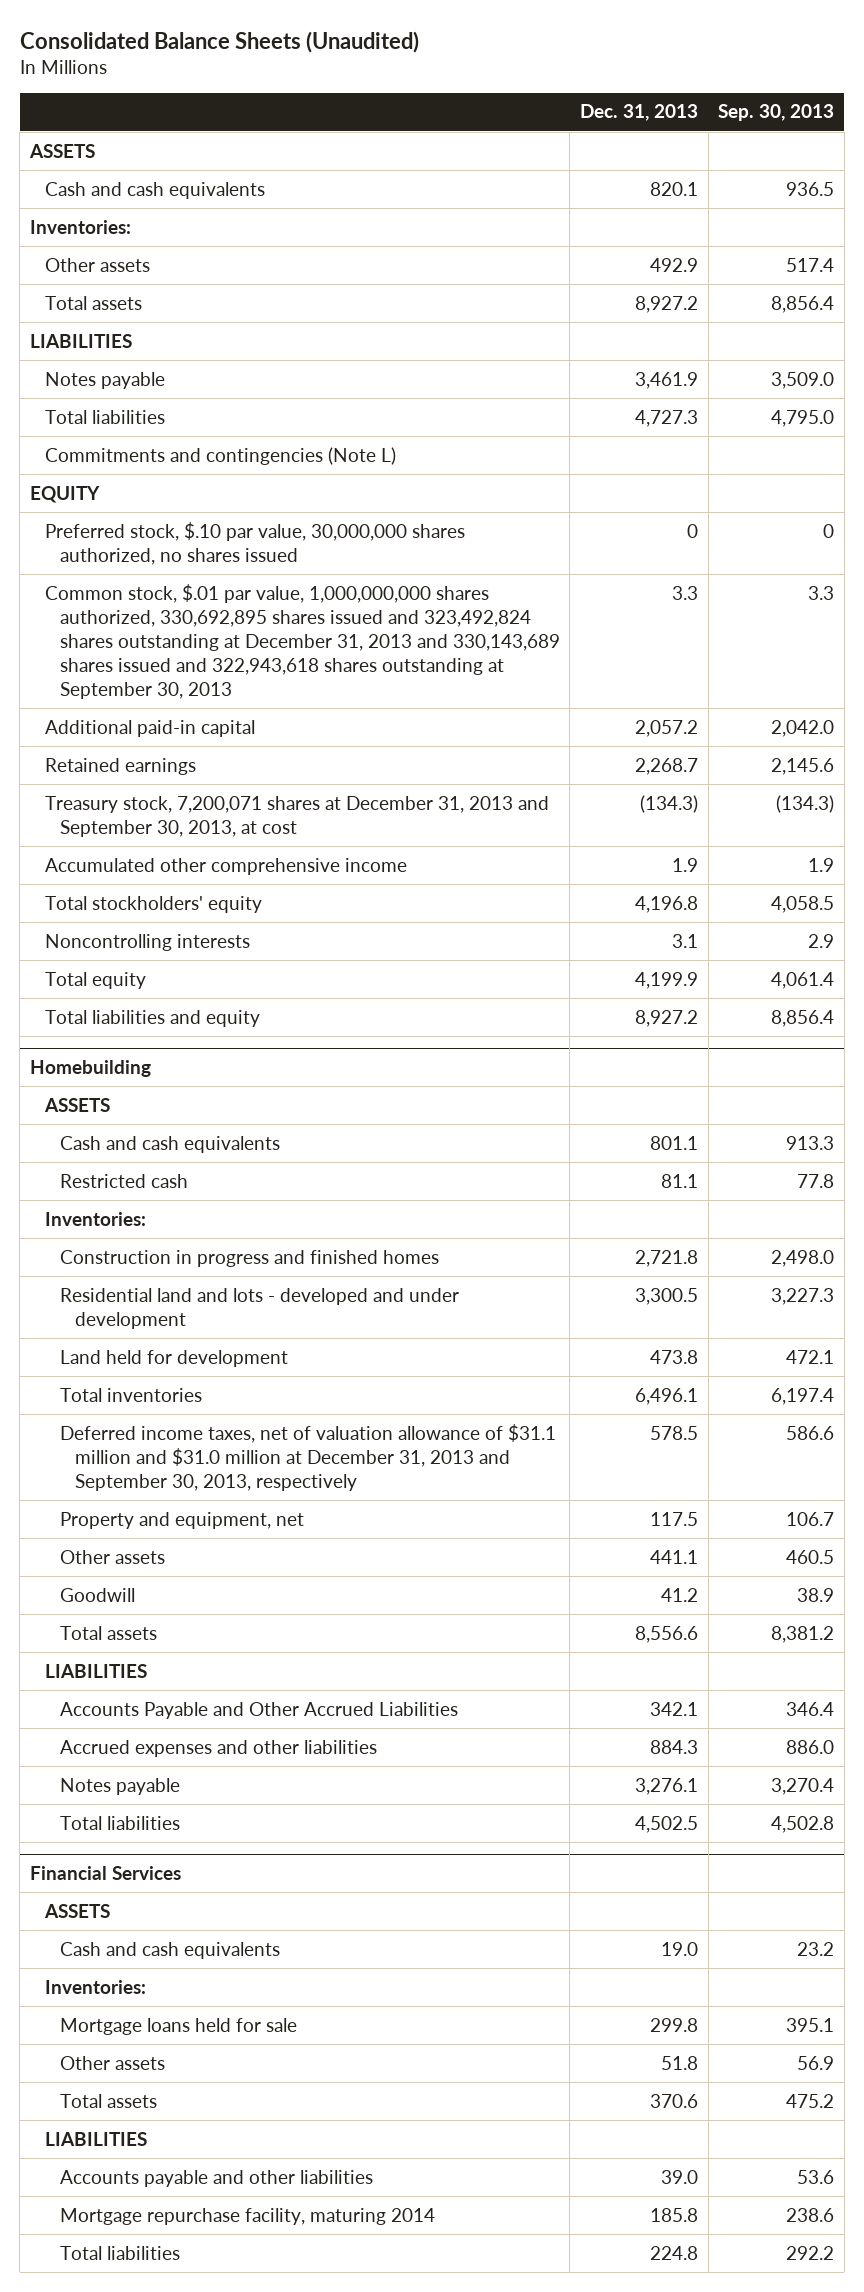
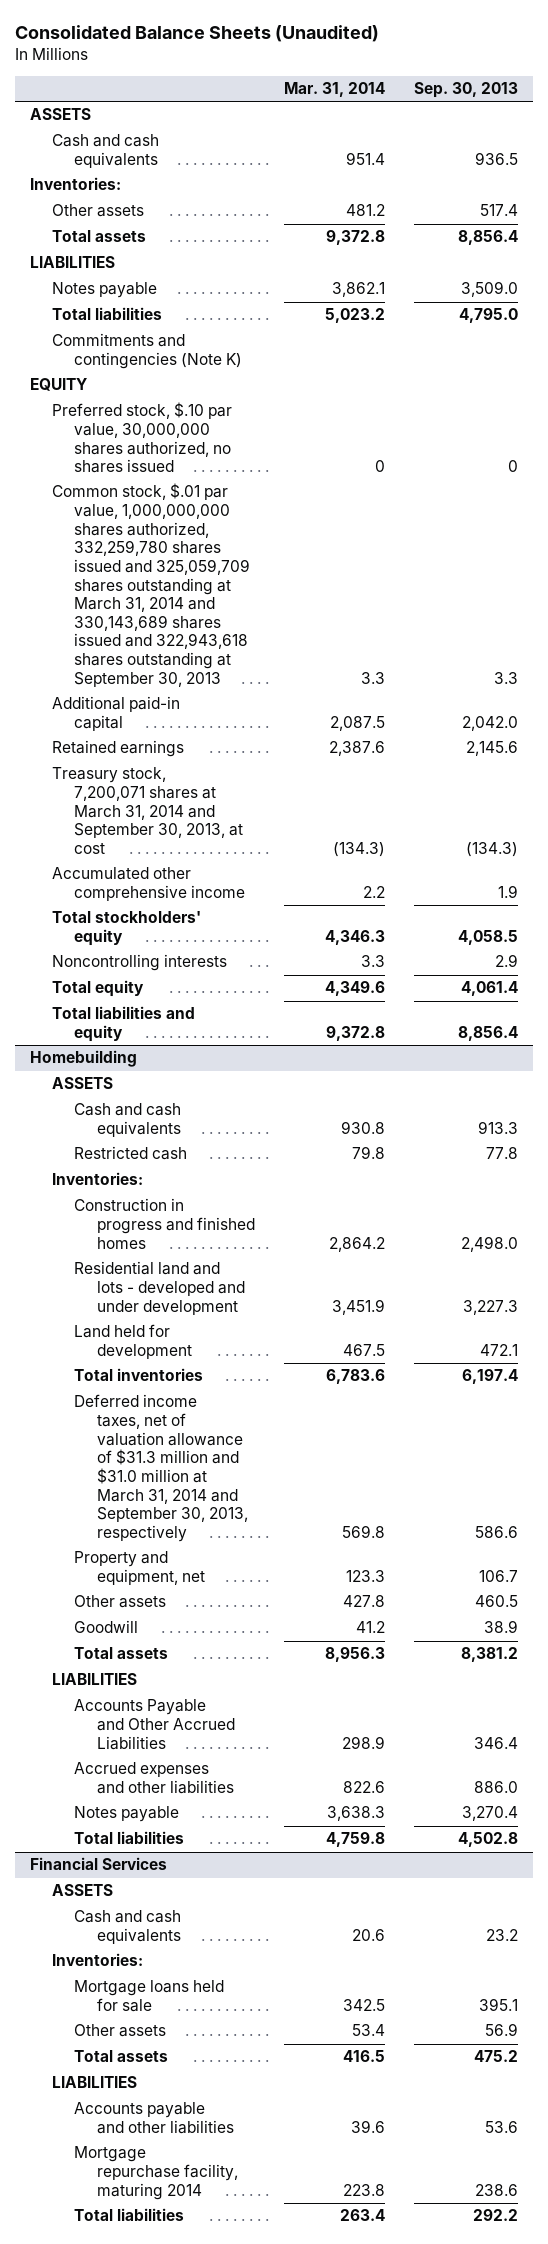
[579,104,698,122] Dec. 31, 2013 -> none
none -> [284,82,386,98] Mar. 31, 2014
[44,446,396,465] Commitments and contingencies (Note L) -> [52,333,243,370] Commitments and contingencies (Note K)
[44,583,560,700] Common stock, $.01 par value, 1,000,000,000 shares authorized, 330,692,895 shares issued and 323,492,824 shares outstanding at December 31, 2013 and 330,143,689 shares issued and 322,943,618 shares outstanding at September 30, 2013 -> [52,483,251,687] Common stock, $.01 par value, 1,000,000,000 shares authorized, 332,259,780 shares issued and 325,059,709 shares outstanding at March 31, 2014 and 330,143,689 shares issued and 322,943,618 shares outstanding at September 30, 2013
[44,795,549,837] Treasury stock, 7,200,071 shares at December 31, 2013 and September 30, 2013, at cost -> [52,767,244,854] Treasury stock, 7,200,071 shares at March 31, 2014 and September 30, 2013, at cost
[59,1423,556,1491] Deferred income taxes, net of valuation allowance of $31.1 million and $31.0 million at December 31, 2013 and September 30, 2013, respectively -> [74,1394,248,1542] Deferred income taxes, net of valuation allowance of $31.3 million and $31.0 million at March 31, 2014 and September 30, 2013, respectively

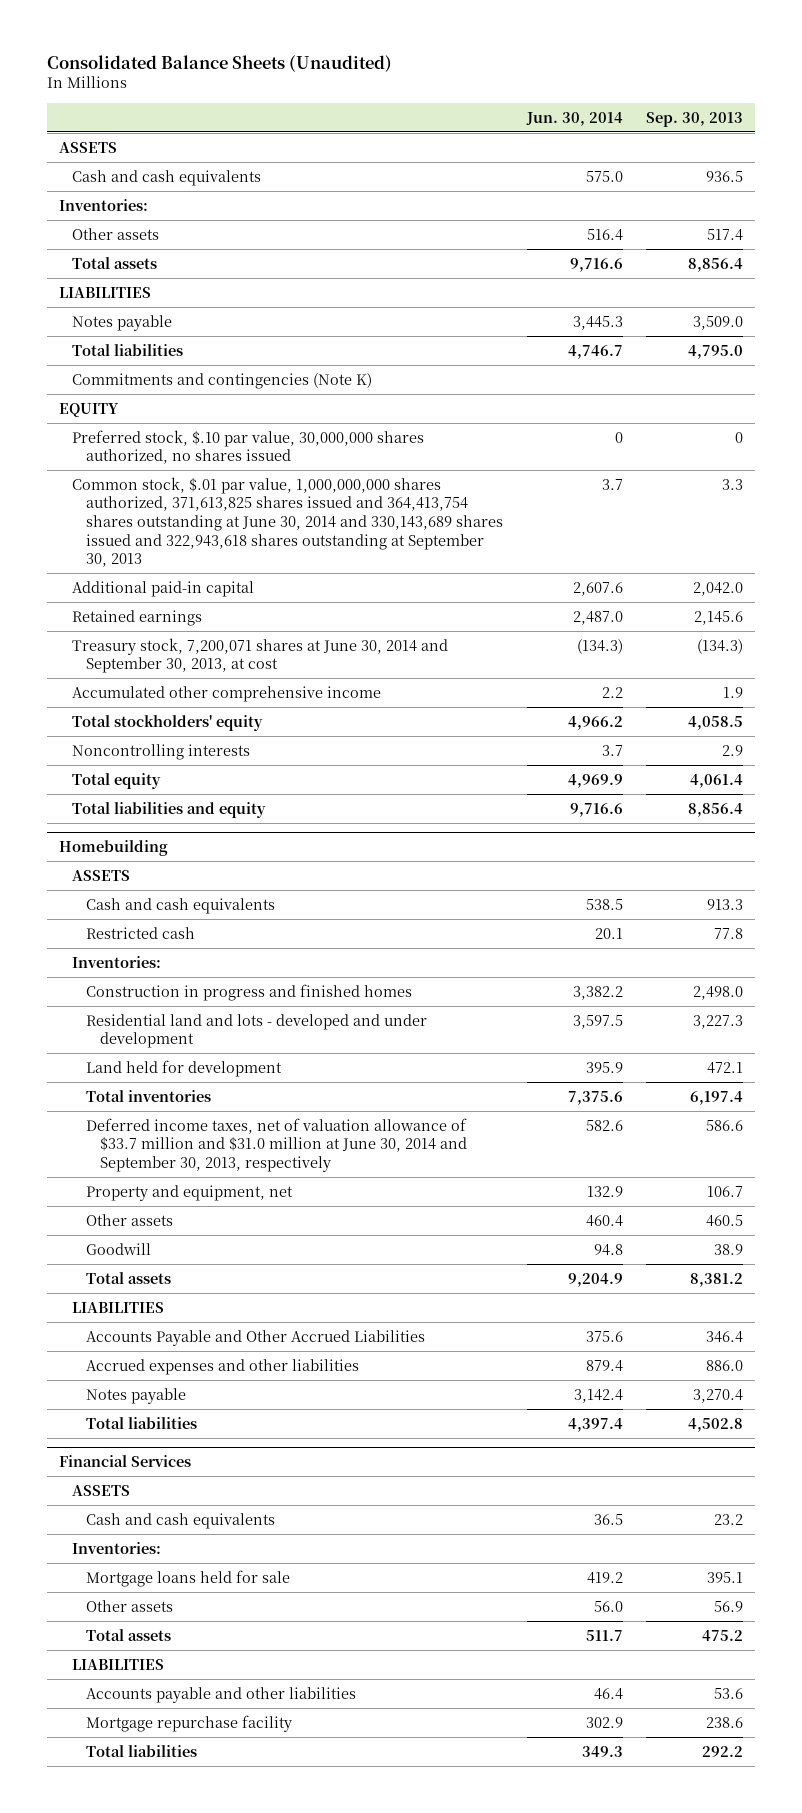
[284,82,386,98] Mar. 31, 2014 -> none
none -> [525,111,623,126] Jun. 30, 2014
[52,483,251,687] Common stock, $.01 par value, 1,000,000,000 shares authorized, 332,259,780 shares issued and 325,059,709 shares outstanding at March 31, 2014 and 330,143,689 shares issued and 322,943,618 shares outstanding at September 30, 2013 -> [72,476,503,568] Common stock, $.01 par value, 1,000,000,000 shares authorized, 371,613,825 shares issued and 364,413,754 shares outstanding at June 30, 2014 and 330,143,689 shares issued and 322,943,618 shares outstanding at September 30, 2013
[52,767,244,854] Treasury stock, 7,200,071 shares at March 31, 2014 and September 30, 2013, at cost -> [72,637,449,674] Treasury stock, 7,200,071 shares at June 30, 2014 and September 30, 2013, at cost
[74,1394,248,1542] Deferred income taxes, net of valuation allowance of $31.3 million and $31.0 million at March 31, 2014 and September 30, 2013, respectively -> [85,1117,467,1172] Deferred income taxes, net of valuation allowance of $33.7 million and $31.0 million at June 30, 2014 and September 30, 2013, respectively
[74,2146,238,2200] Mortgage repurchase facility, maturing 2014 -> [85,1714,292,1732] Mortgage repurchase facility

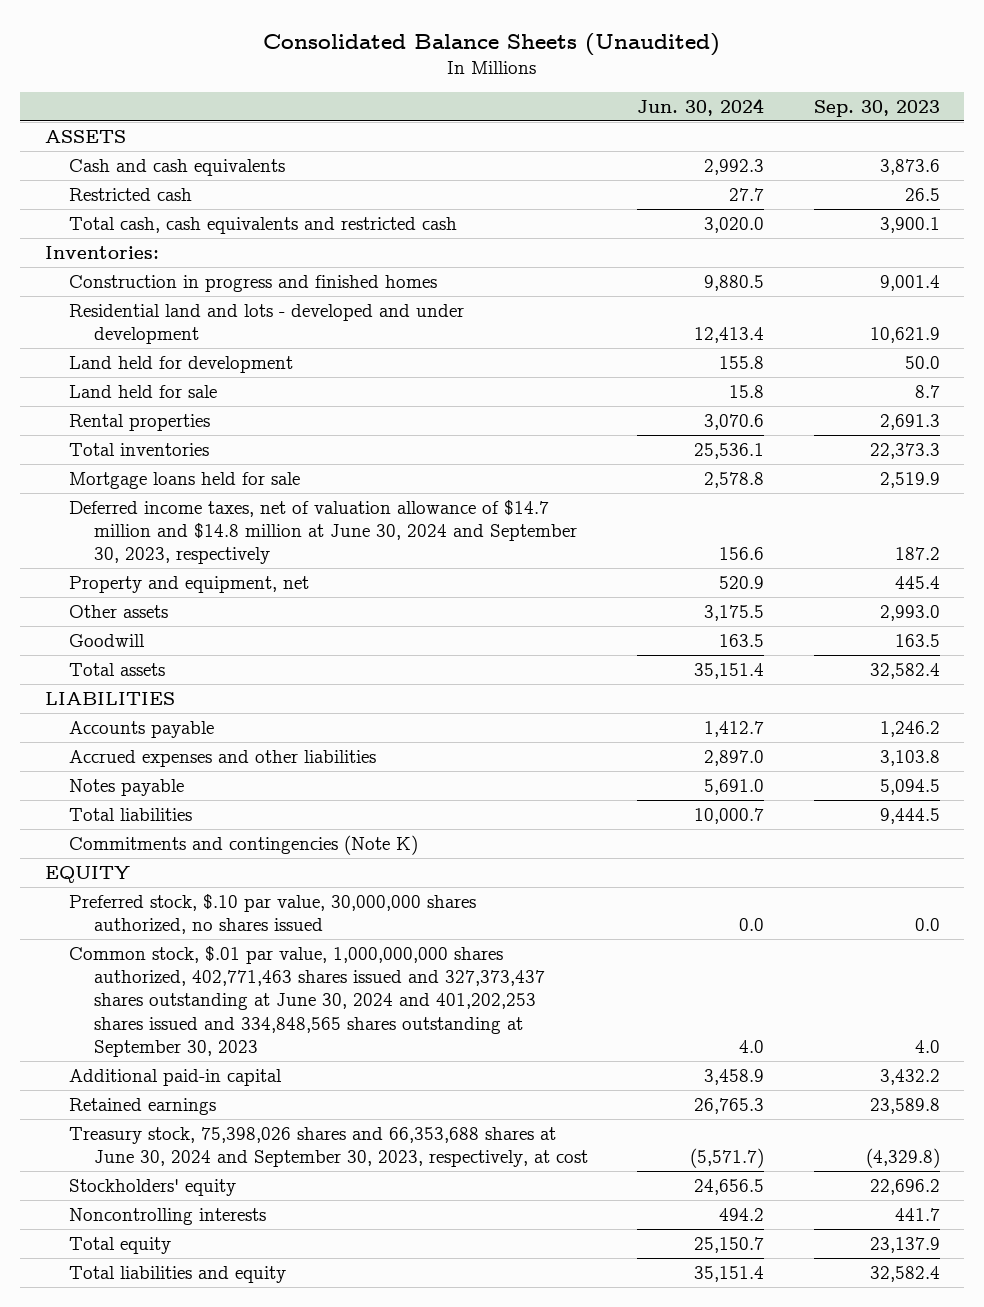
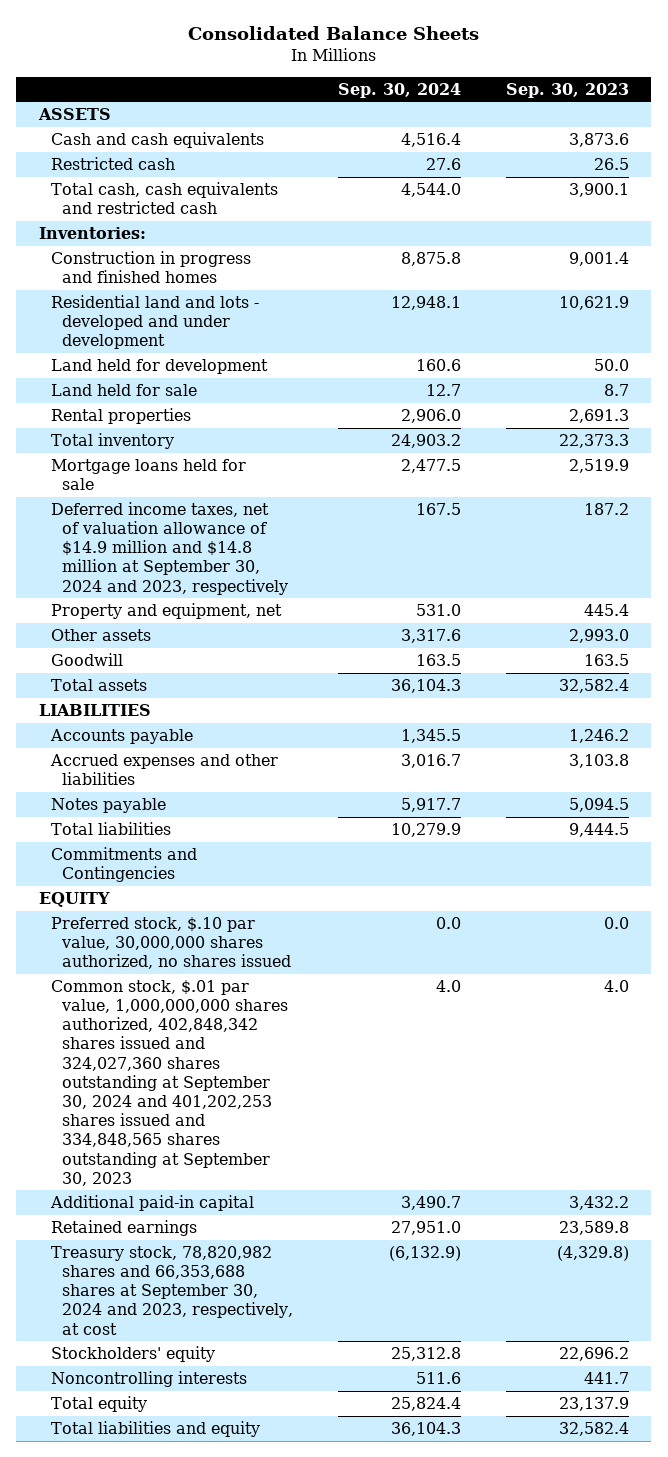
[263,32,721,56] Consolidated Balance Sheets (Unaudited) -> [187,26,479,41] Consolidated Balance Sheets
[637,97,765,116] Jun. 30, 2024 -> none
none -> [338,82,462,98] Sep. 30, 2024
[69,442,210,456] Total inventories -> [50,432,174,449] Total inventory
[69,499,577,565] Deferred income taxes, net of valuation allowance of $14.7 million and $14.8 million at June 30, 2024 and September 30, 2023, respectively -> [50,501,289,595] Deferred income taxes, net of valuation allowance of $14.9 million and $14.8 million at September 30, 2024 and 2023, respectively
[69,834,419,855] Commitments and contingencies (Note K) -> [50,846,197,883] Commitments and Contingencies
[69,945,545,1058] Common stock, $.01 par value, 1,000,000,000 shares authorized, 402,771,463 shares issued and 327,373,437 shares outstanding at June 30, 2024 and 401,202,253 shares issued and 334,848,565 shares outstanding at September 30, 2023 -> [50,979,289,1186] Common stock, $.01 par value, 1,000,000,000 shares authorized, 402,848,342 shares issued and 324,027,360 shares outstanding at September 30, 2024 and 401,202,253 shares issued and 334,848,565 shares outstanding at September 30, 2023
[69,1126,588,1168] Treasury stock, 75,398,026 shares and 66,353,688 shares at June 30, 2024 and September 30, 2023, respectively, at cost -> [50,1245,294,1335] Treasury stock, 78,820,982 shares and 66,353,688 shares at September 30, 2024 and 2023, respectively, at cost

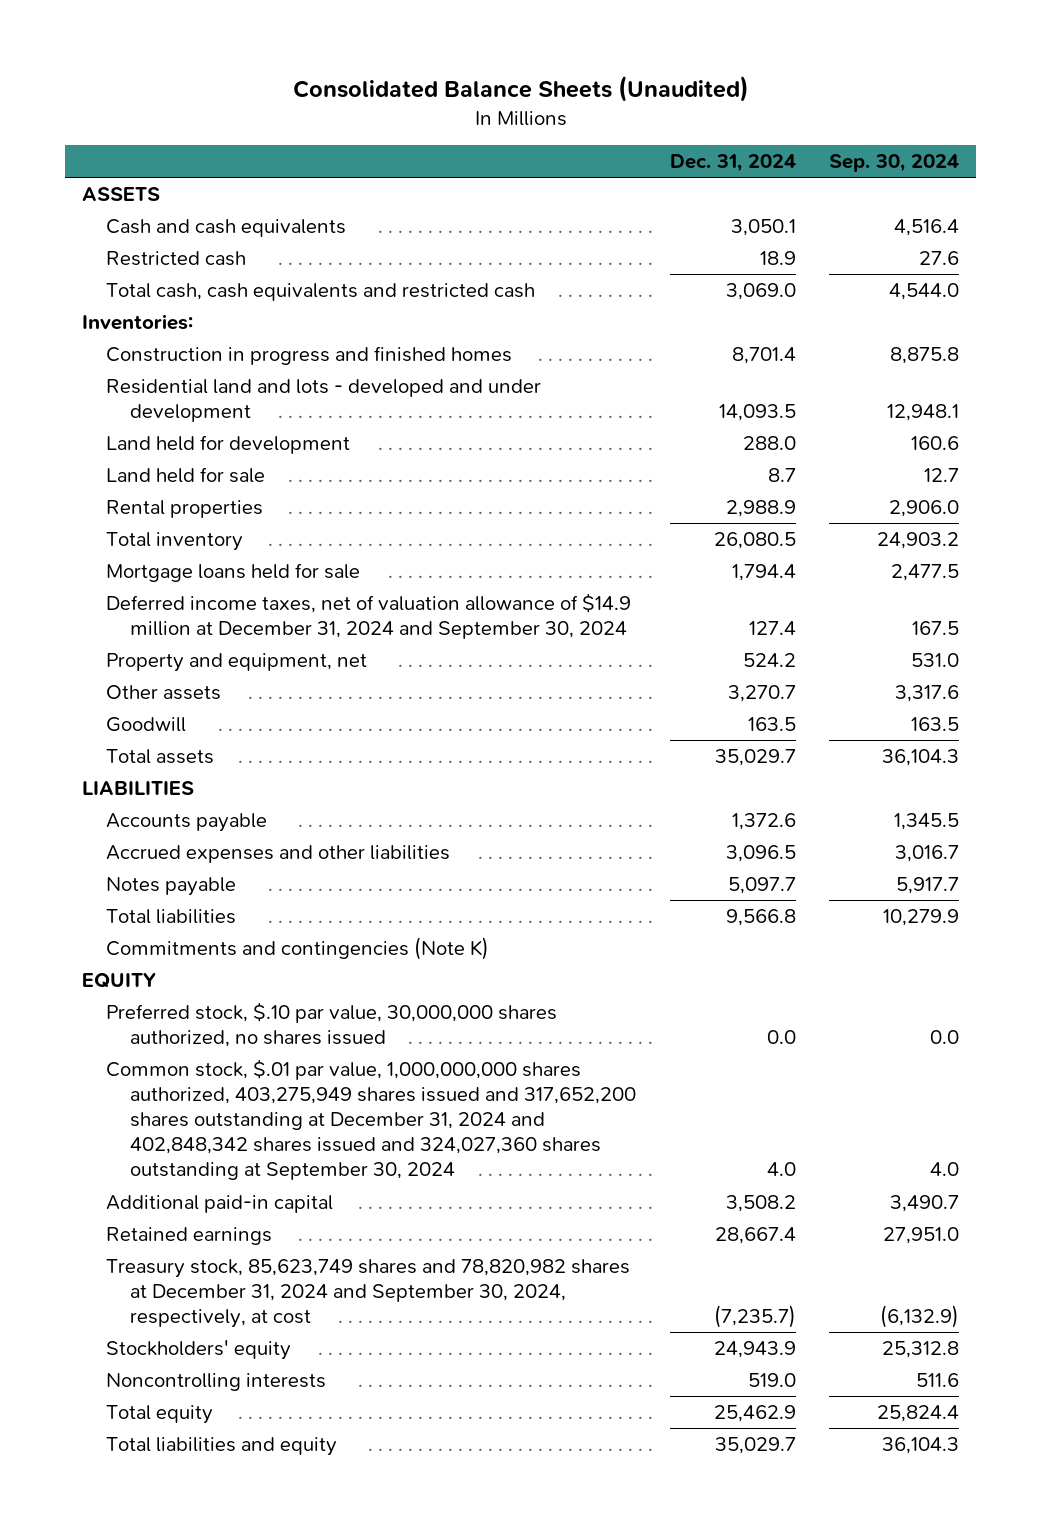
[187,26,479,41] Consolidated Balance Sheets -> [292,76,749,103] Consolidated Balance Sheets (Unaudited)
[506,82,630,98] Sep. 30, 2023 -> none
none -> [669,154,796,173] Dec. 31, 2024
[50,501,289,595] Deferred income taxes, net of valuation allowance of $14.9 million and $14.8 million at September 30, 2024 and 2023, respectively -> [106,593,632,640] Deferred income taxes, net of valuation allowance of $14.9 million at December 31, 2024 and September 30, 2024
[50,846,197,883] Commitments and Contingencies -> [106,937,490,961] Commitments and contingencies (Note K)
[50,979,289,1186] Common stock, $.01 par value, 1,000,000,000 shares authorized, 402,848,342 shares issued and 324,027,360 shares outstanding at September 30, 2024 and 401,202,253 shares issued and 334,848,565 shares outstanding at September 30, 2023 -> [106,1059,636,1181] Common stock, $.01 par value, 1,000,000,000 shares authorized, 403,275,949 shares issued and 317,652,200 shares outstanding at December 31, 2024 and 402,848,342 shares issued and 324,027,360 shares outstanding at September 30, 2024
[50,1245,294,1335] Treasury stock, 78,820,982 shares and 66,353,688 shares at September 30, 2024 and 2023, respectively, at cost -> [106,1259,631,1329] Treasury stock, 85,623,749 shares and 78,820,982 shares at December 31, 2024 and September 30, 2024, respectively, at cost

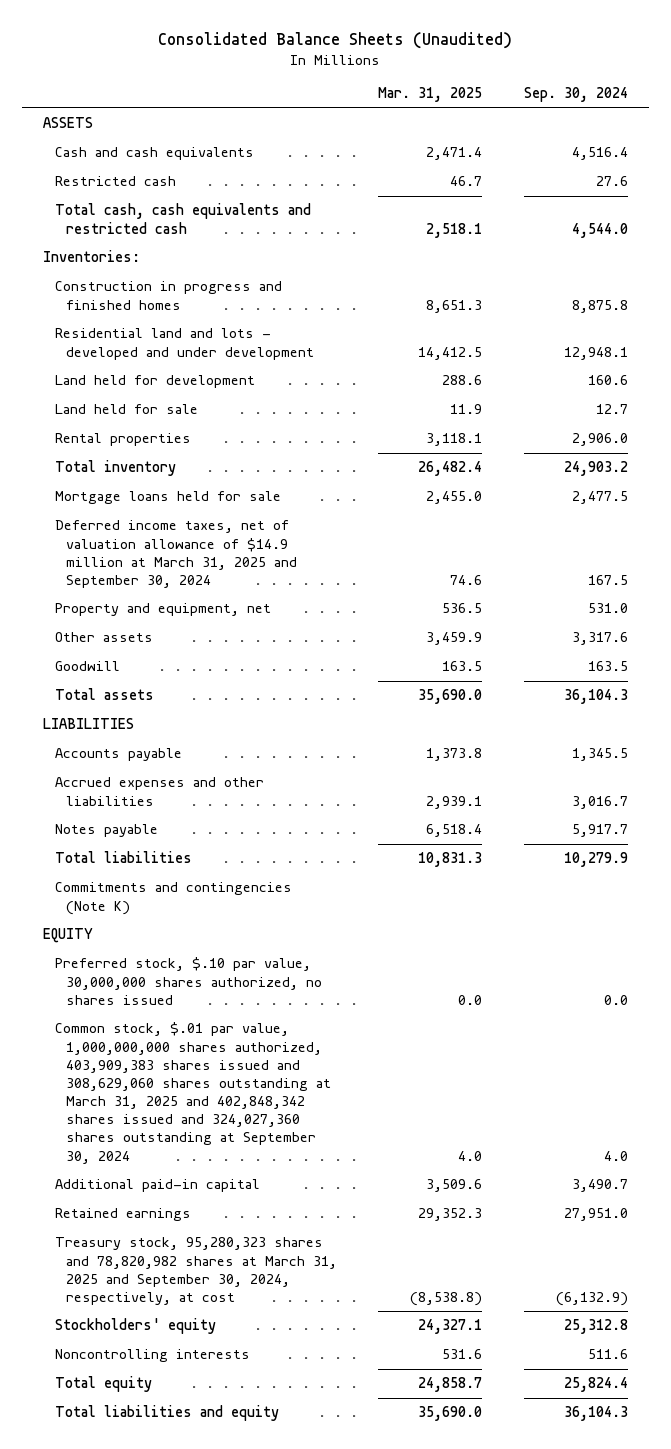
[669,154,796,173] Dec. 31, 2024 -> none
none -> [378,87,483,103] Mar. 31, 2025
[106,593,632,640] Deferred income taxes, net of valuation allowance of $14.9 million at December 31, 2024 and September 30, 2024 -> [54,520,298,588] Deferred income taxes, net of valuation allowance of $14.9 million at March 31, 2025 and September 30, 2024
[106,1059,636,1181] Common stock, $.01 par value, 1,000,000,000 shares authorized, 403,275,949 shares issued and 317,652,200 shares outstanding at December 31, 2024 and 402,848,342 shares issued and 324,027,360 shares outstanding at September 30, 2024 -> [54,1022,332,1164] Common stock, $.01 par value, 1,000,000,000 shares authorized, 403,909,383 shares issued and 308,629,060 shares outstanding at March 31, 2025 and 402,848,342 shares issued and 324,027,360 shares outstanding at September 30, 2024
[106,1259,631,1329] Treasury stock, 85,623,749 shares and 78,820,982 shares at December 31, 2024 and September 30, 2024, respectively, at cost -> [54,1237,338,1305] Treasury stock, 95,280,323 shares and 78,820,982 shares at March 31, 2025 and September 30, 2024, respectively, at cost

